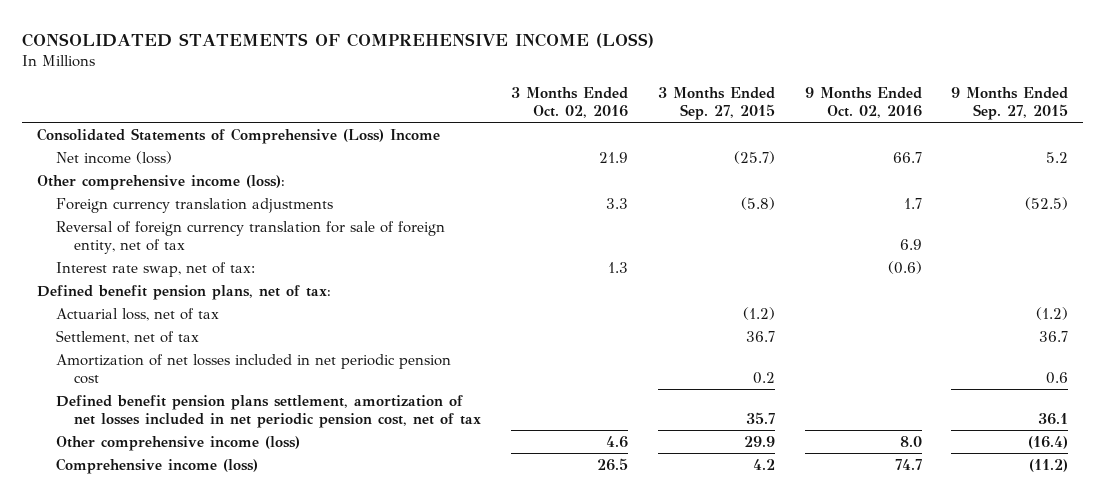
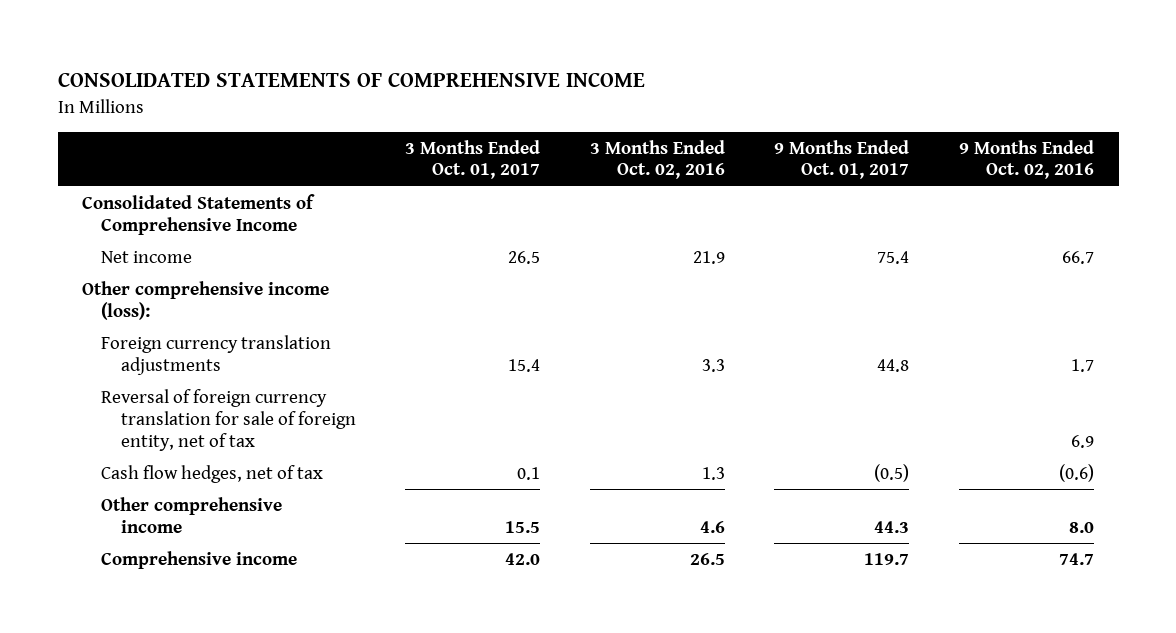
[22,32,655,48] CONSOLIDATED STATEMENTS OF COMPREHENSIVE INCOME (LOSS) -> [57,72,645,88] CONSOLIDATED STATEMENTS OF COMPREHENSIVE INCOME
[657,86,775,120] 3 Months Ended Sep. 27, 2015 -> none
[951,86,1069,120] 9 Months Ended Sep. 27, 2015 -> none
none -> [405,139,541,180] 3 Months Ended Oct. 01, 2017
none -> [774,139,910,180] 9 Months Ended Oct. 01, 2017
[36,127,440,144] Consolidated Statements of Comprehensive (Loss) Income -> [82,193,316,235] Consolidated Statements of Comprehensive Income
[55,150,172,164] Net income (loss) -> [101,250,193,263] Net income
[36,284,331,300] Defined benefit pension plans, net of tax: -> none
[55,307,219,321] Actuarial loss, net of tax -> none
[55,329,199,344] Settlement, net of tax -> none
[55,353,451,384] Amortization of net losses included in net periodic pension cost -> none
[55,394,482,428] Defined benefit pension plans settlement, amortization of net losses included in net periodic pension cost, net of tax -> none
[55,261,255,277] Interest rate swap, net of tax: -> [101,464,324,483] Cash flow hedges, net of tax
[55,435,300,451] Other comprehensive income (loss) -> [101,496,283,533] Other comprehensive income
[55,457,258,474] Comprehensive income (loss) -> [101,550,298,569] Comprehensive income

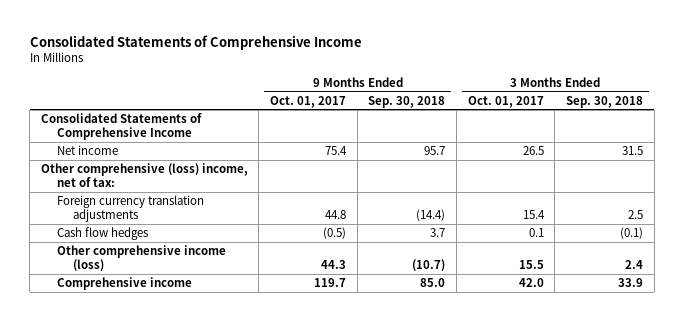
[57,72,645,88] CONSOLIDATED STATEMENTS OF COMPREHENSIVE INCOME -> [29,35,362,51] Consolidated Statements of Comprehensive Income
[589,139,725,180] 3 Months Ended Oct. 02, 2016 -> none
[958,139,1094,180] 9 Months Ended Oct. 02, 2016 -> none
none -> [368,95,446,108] Sep. 30, 2018
none -> [565,95,643,108] Sep. 30, 2018
[82,280,330,320] Other comprehensive income (loss): -> [40,163,248,187] Other comprehensive (loss) income, net of tax:
[101,388,356,451] Reversal of foreign currency translation for sale of foreign entity, net of tax -> none
[101,464,324,483] Cash flow hedges, net of tax -> [56,227,148,241] Cash flow hedges
[101,496,283,533] Other comprehensive income -> [56,245,226,271] Other comprehensive income (loss)

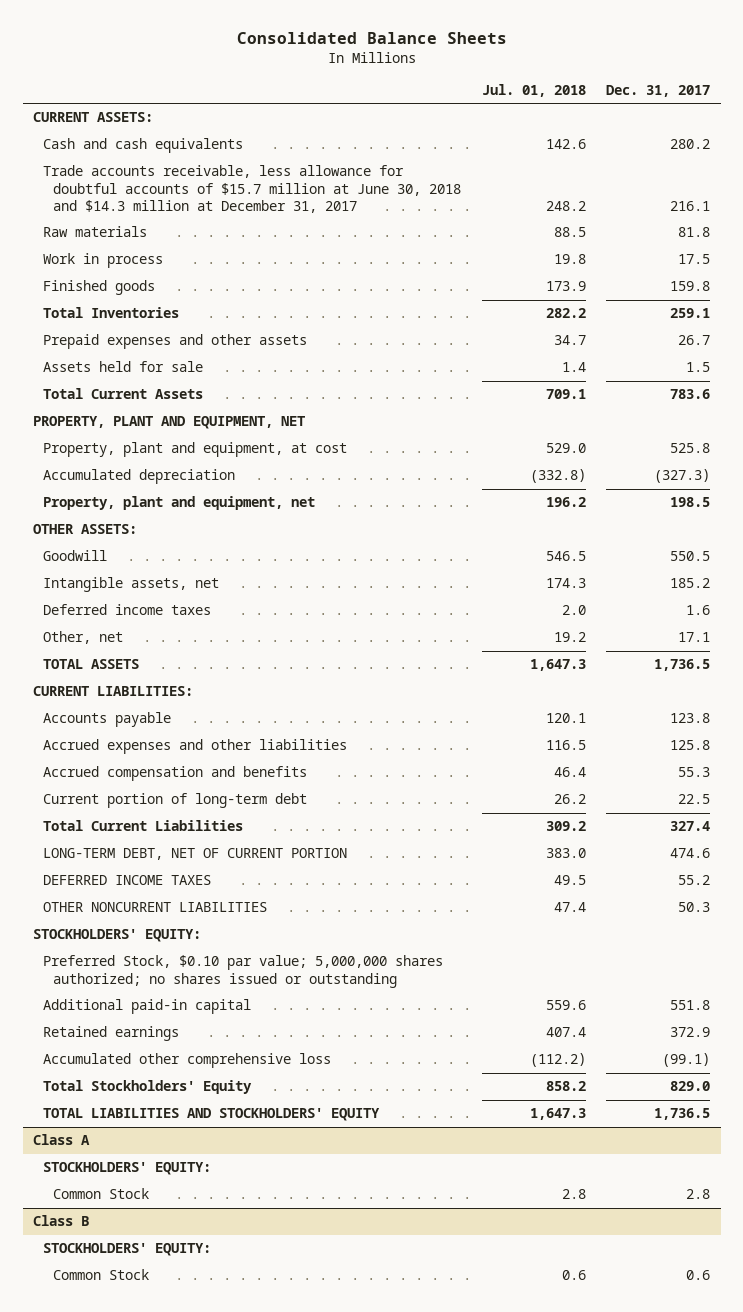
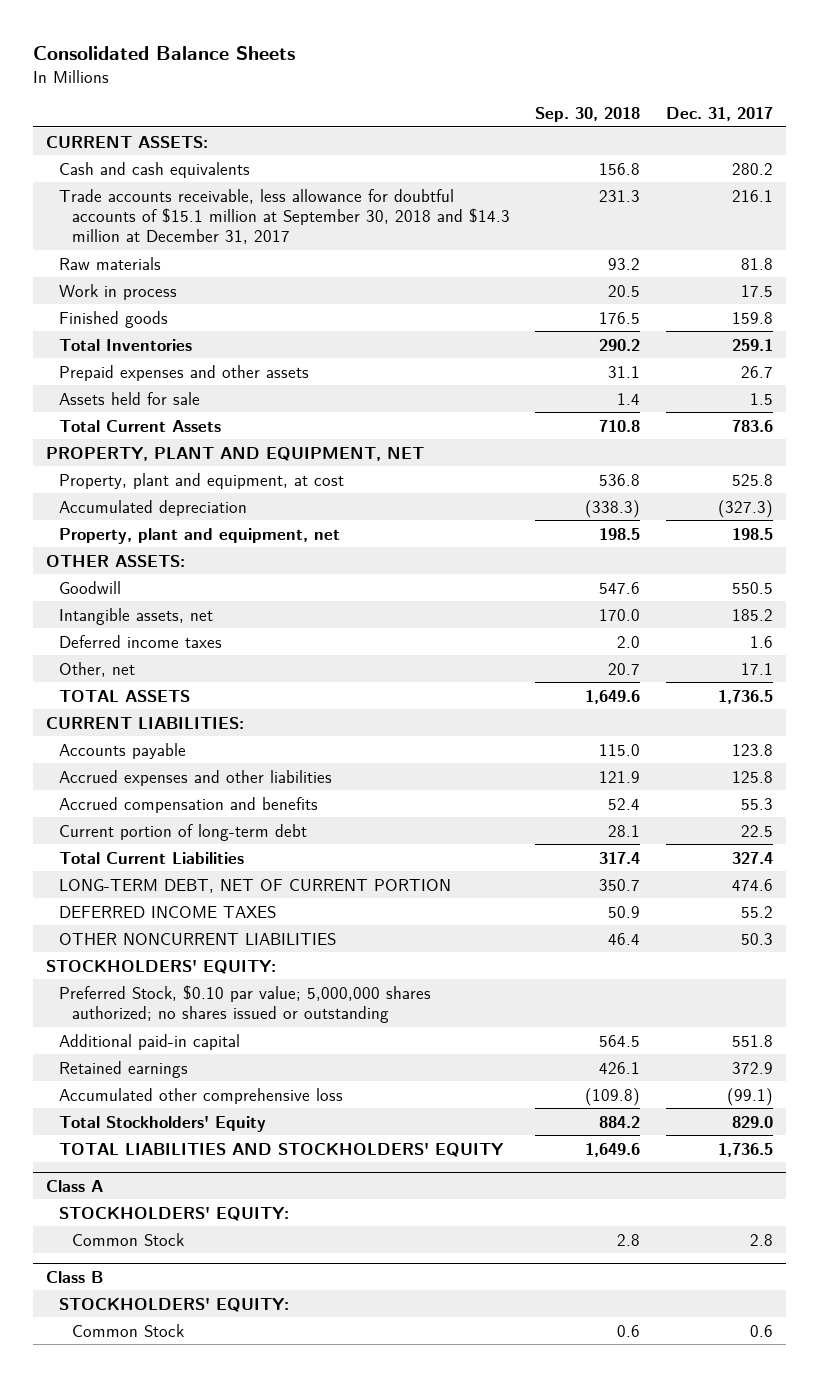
[481,84,586,98] Jul. 01, 2018 -> none
none -> [535,107,641,123] Sep. 30, 2018
[42,165,461,214] Trade accounts receivable, less allowance for doubtful accounts of $15.7 million at June 30, 2018 and $14.3 million at December 31, 2017 -> [58,188,510,245] Trade accounts receivable, less allowance for doubtful accounts of $15.1 million at September 30, 2018 and $14.3 million at December 31, 2017

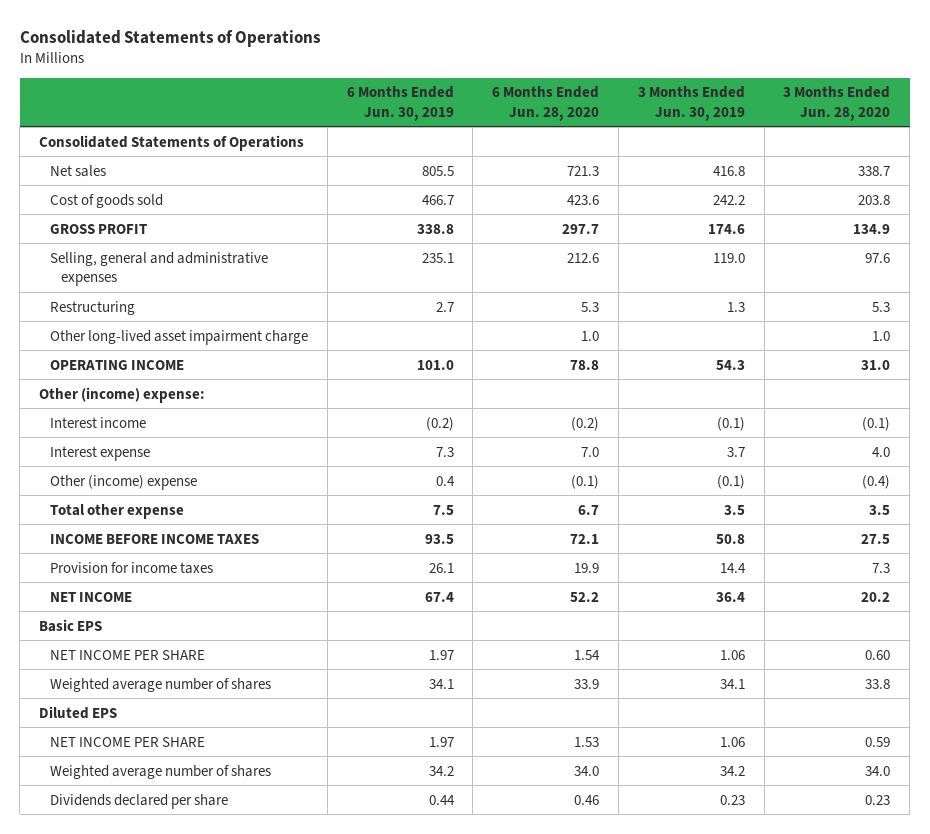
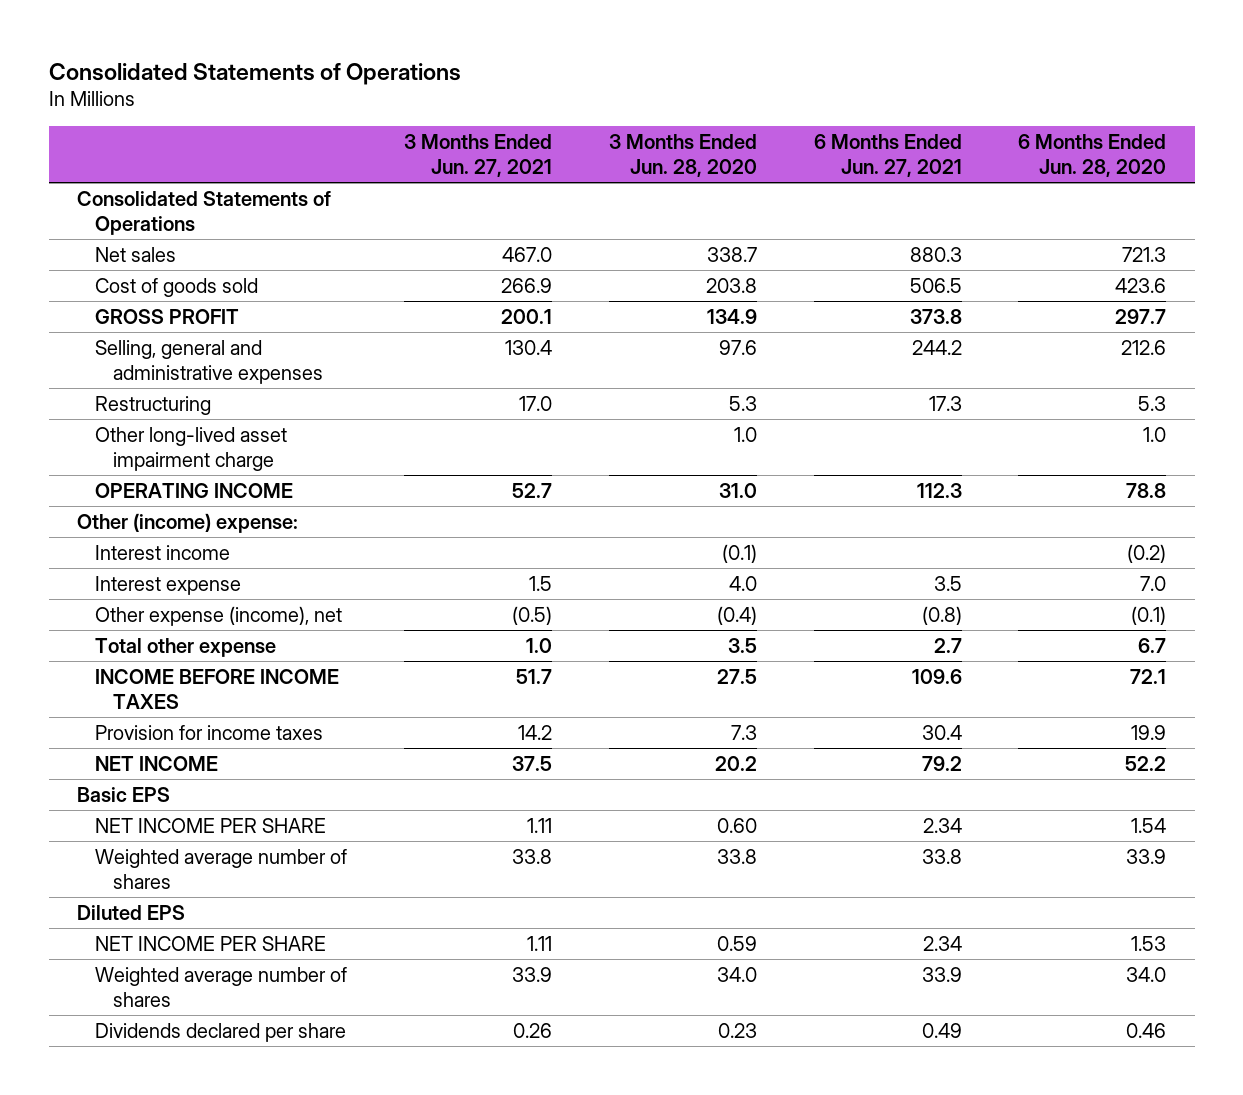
[346,86,454,121] 6 Months Ended Jun. 30, 2019 -> none
[637,86,745,121] 3 Months Ended Jun. 30, 2019 -> none
none -> [404,133,553,177] 3 Months Ended Jun. 27, 2021
none -> [813,133,962,177] 6 Months Ended Jun. 27, 2021
[49,474,197,490] Other (income) expense -> [95,605,343,626] Other expense (income), net

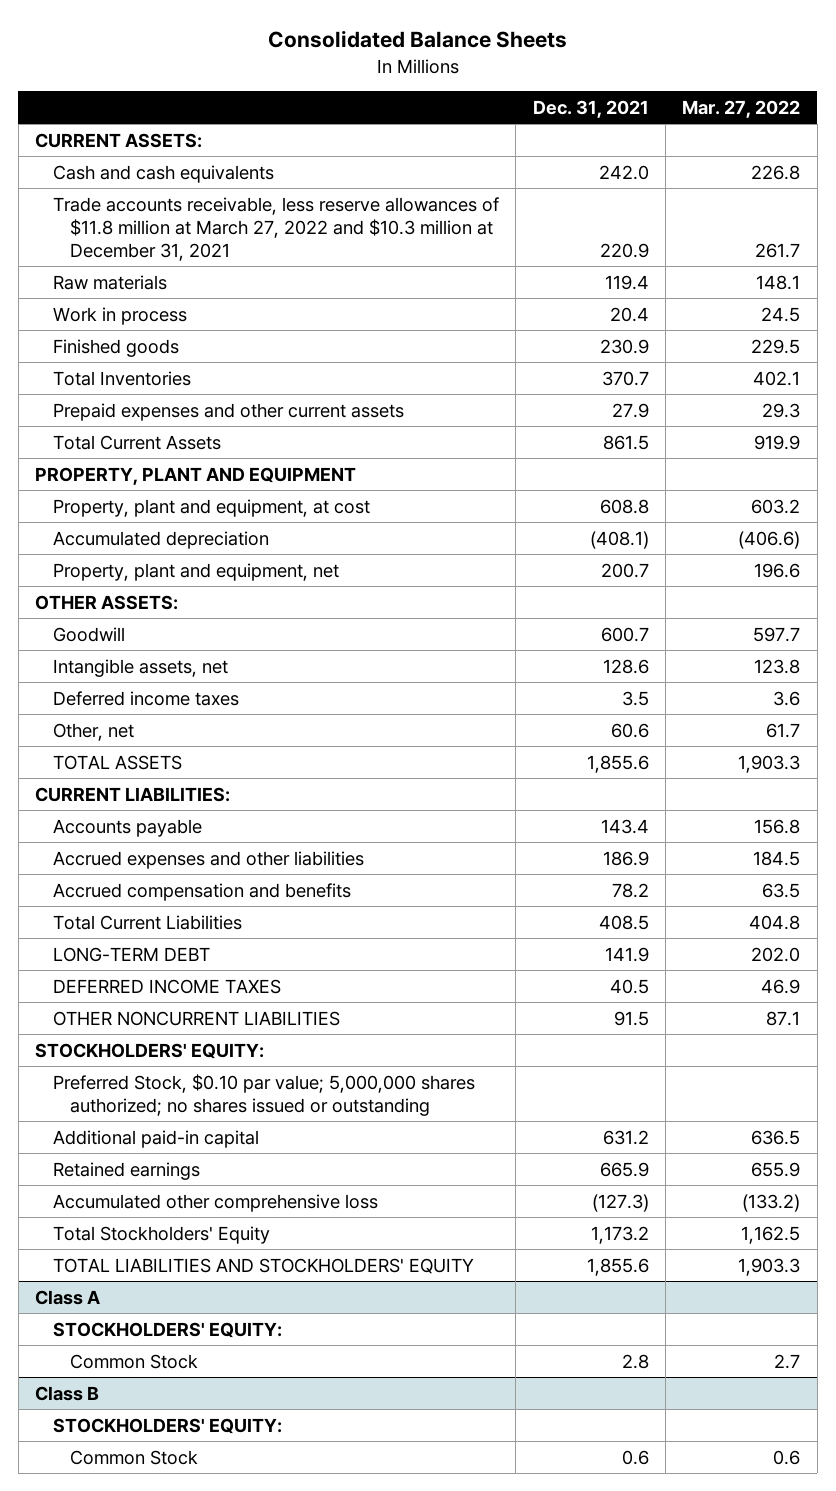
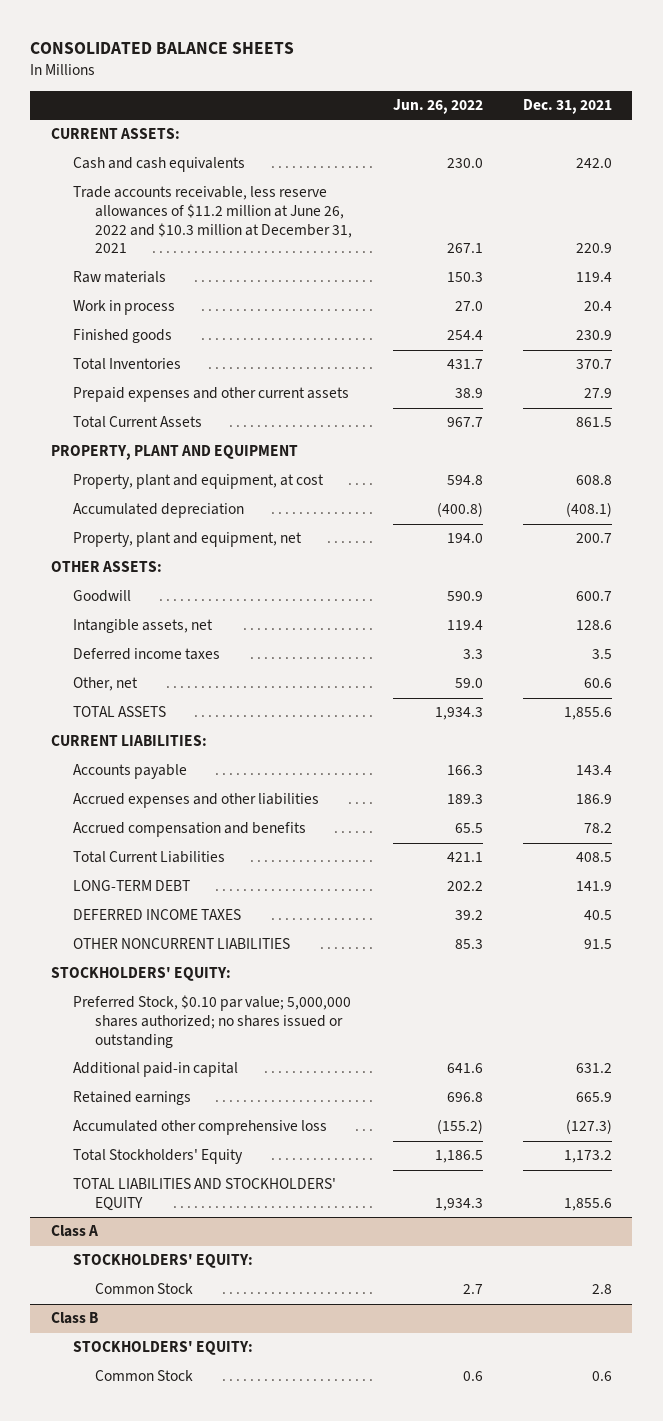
[267,30,567,49] Consolidated Balance Sheets -> [30,42,295,55] CONSOLIDATED BALANCE SHEETS
[682,99,801,118] Mar. 27, 2022 -> none
none -> [392,98,483,114] Jun. 26, 2022
[52,196,499,261] Trade accounts receivable, less reserve allowances of $11.8 million at March 27, 2022 and $10.3 million at December 31, 2021 -> [73,186,353,254] Trade accounts receivable, less reserve allowances of $11.2 million at June 26, 2022 and $10.3 million at December 31, 2021

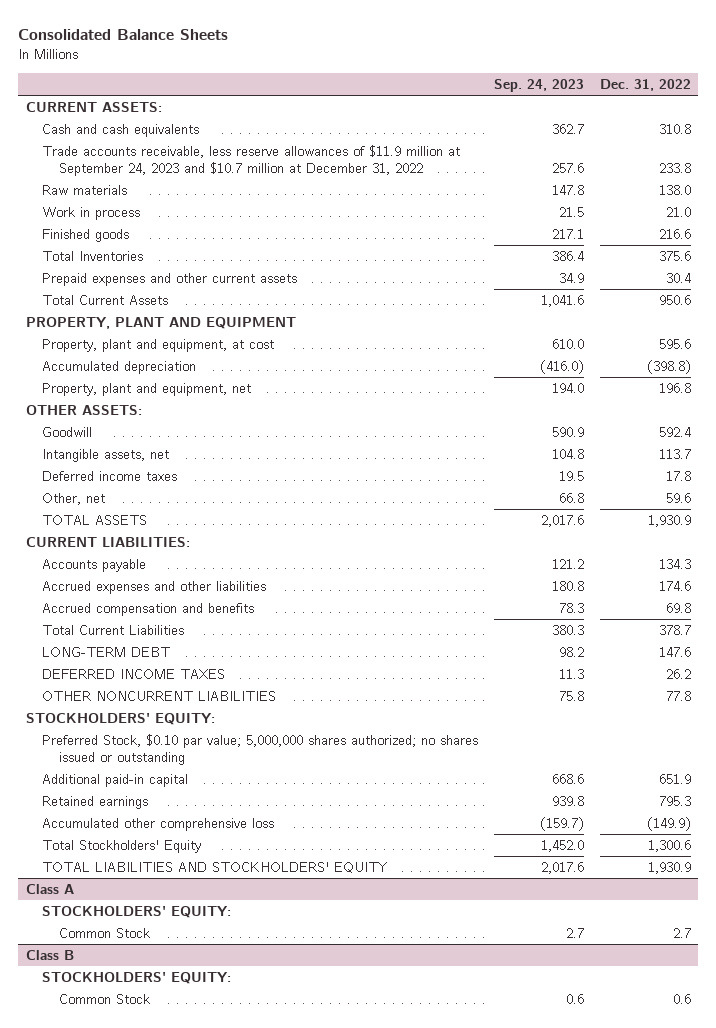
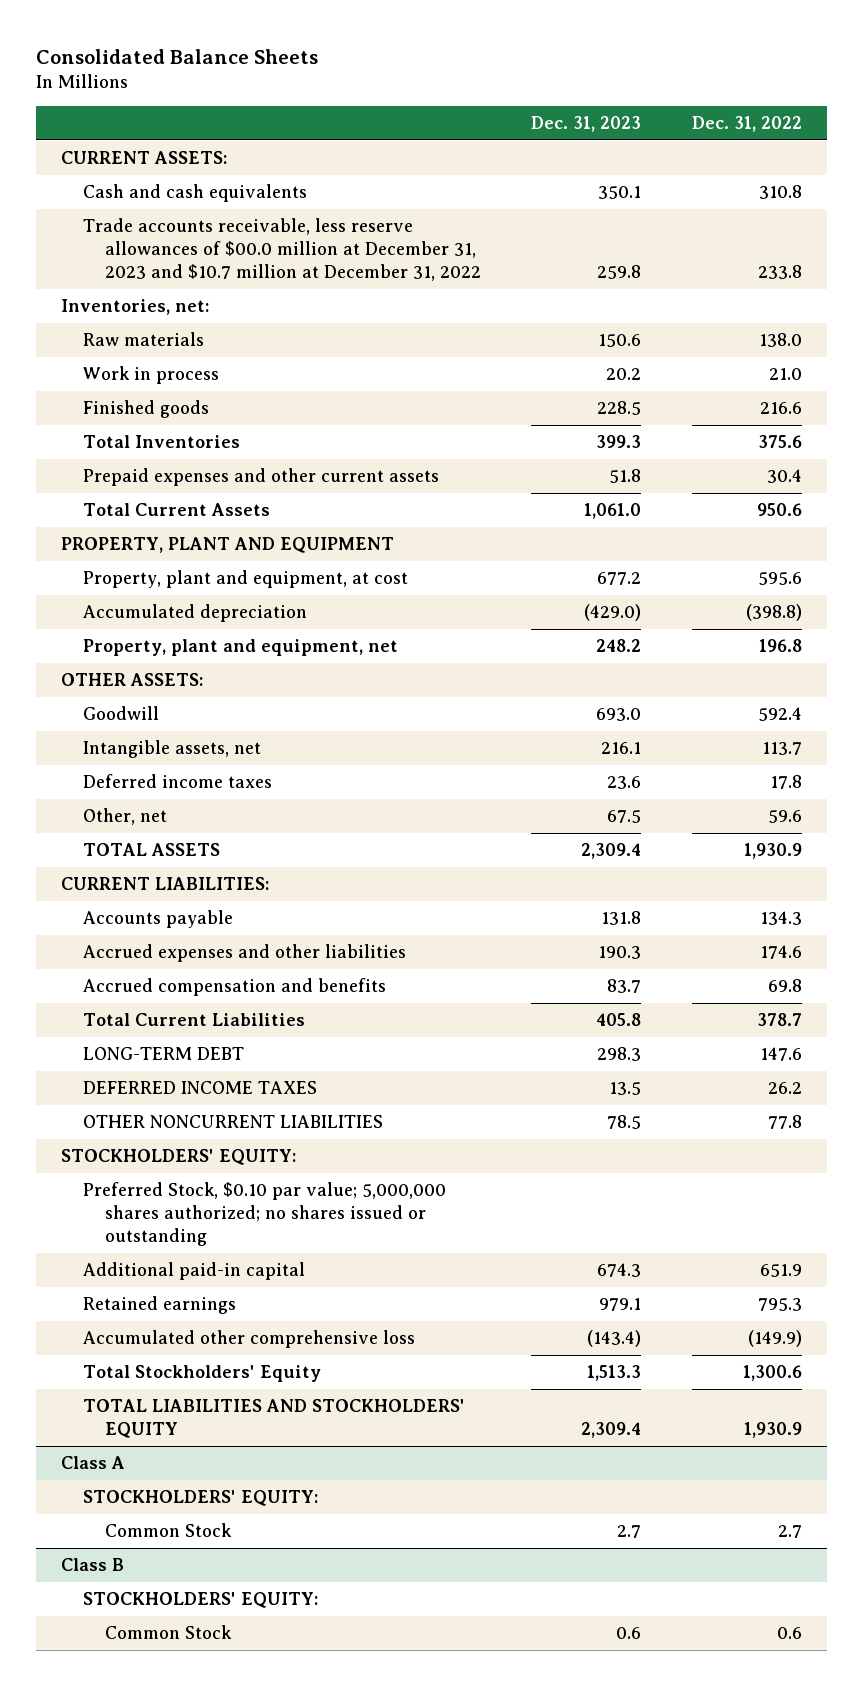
[493,78,584,92] Sep. 24, 2023 -> none
none -> [531,116,642,133] Dec. 31, 2023
[42,145,461,176] Trade accounts receivable, less reserve allowances of $11.9 million at September 24, 2023 and $10.7 million at December 31, 2022 -> [83,218,481,282] Trade accounts receivable, less reserve allowances of $00.0 million at December 31, 2023 and $10.7 million at December 31, 2022
none -> [61,299,210,316] Inventories, net:

